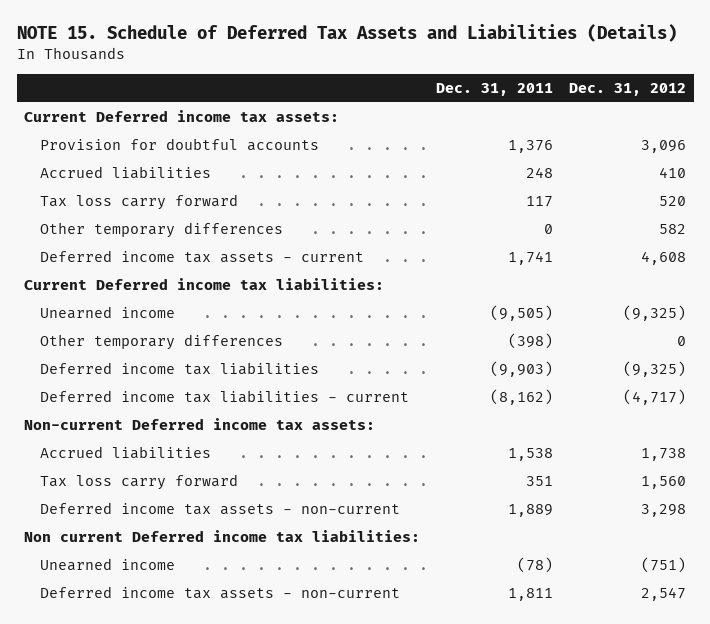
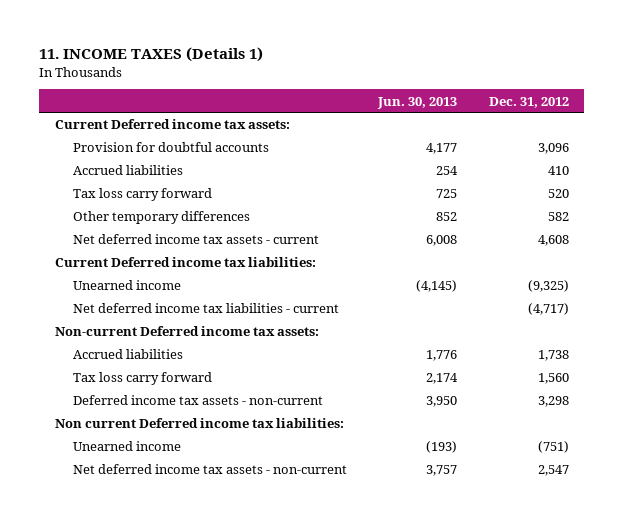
[16,24,677,43] NOTE 15. Schedule of Deferred Tax Assets and Liabilities (Details) -> [39,47,264,63] 11. INCOME TAXES (Details 1)
[436,82,554,96] Dec. 31, 2011 -> none
none -> [377,96,458,109] Jun. 30, 2013
[40,250,365,264] Deferred income tax assets - current -> [73,234,320,245] Net deferred income tax assets - current
[40,334,284,351] Other temporary differences -> none
[40,362,320,376] Deferred income tax liabilities -> none
[40,390,410,404] Deferred income tax liabilities - current -> [73,303,340,314] Net deferred income tax liabilities - current
[40,586,401,600] Deferred income tax assets - non-current -> [73,464,348,475] Net deferred income tax assets - non-current

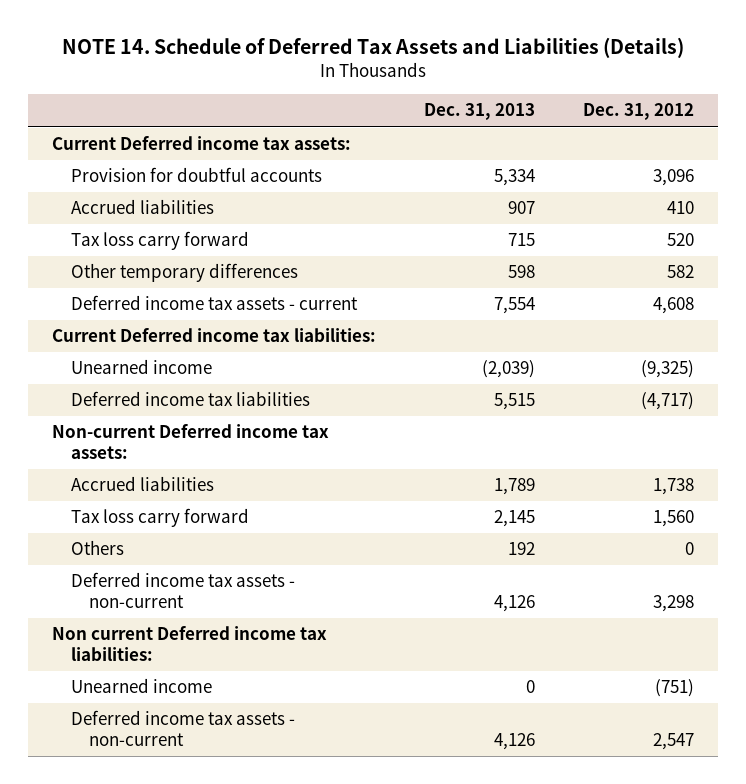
[39,47,264,63] 11. INCOME TAXES (Details 1) -> [62,37,685,59] NOTE 14. Schedule of Deferred Tax Assets and Liabilities (Details)
[377,96,458,109] Jun. 30, 2013 -> none
none -> [424,103,536,121] Dec. 31, 2013
[73,234,320,245] Net deferred income tax assets - current -> [70,295,358,311] Deferred income tax assets - current
[73,303,340,314] Net deferred income tax liabilities - current -> [70,391,310,407] Deferred income tax liabilities
none -> [70,540,124,556] Others
[73,464,348,475] Net deferred income tax assets - non-current -> [70,710,295,747] Deferred income tax assets - non-current

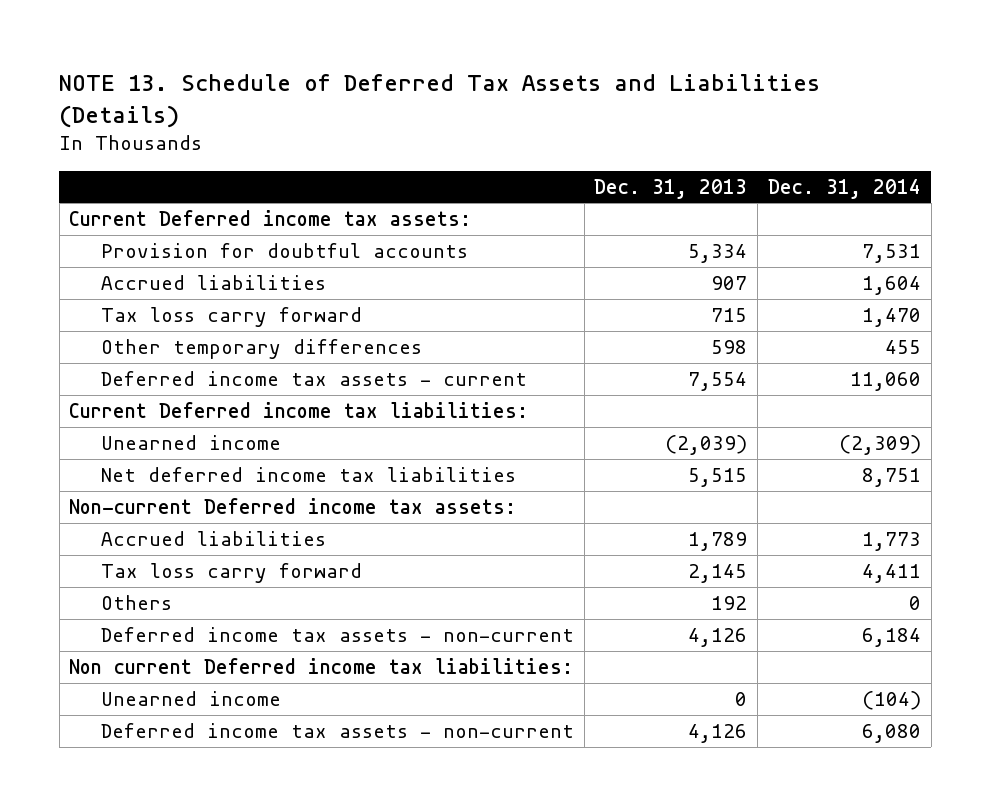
[62,37,685,59] NOTE 14. Schedule of Deferred Tax Assets and Liabilities (Details) -> [59,73,821,128] NOTE 13. Schedule of Deferred Tax Assets and Liabilities (Details)
[583,103,695,121] Dec. 31, 2012 -> none
none -> [768,178,922,199] Dec. 31, 2014
[70,391,310,407] Deferred income tax liabilities -> [100,466,516,482] Net deferred income tax liabilities

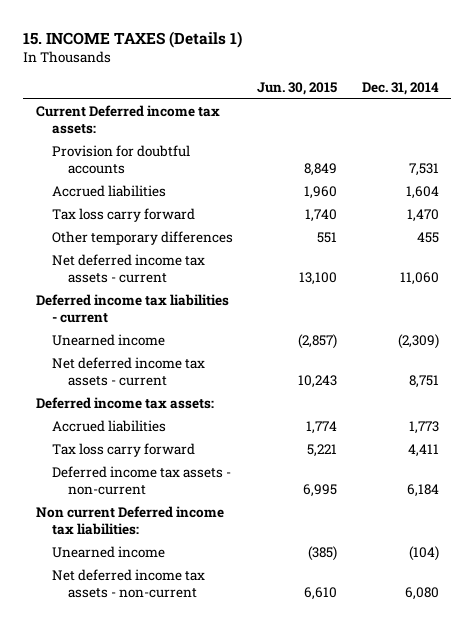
[59,73,821,128] NOTE 13. Schedule of Deferred Tax Assets and Liabilities (Details) -> [23,31,243,49] 15. INCOME TAXES (Details 1)
[594,178,748,199] Dec. 31, 2013 -> none
none -> [257,82,338,96] Jun. 30, 2015
[100,370,527,386] Deferred income tax assets - current -> [51,254,205,284] Net deferred income tax assets - current
[69,401,529,418] Current Deferred income tax liabilities: -> [35,294,229,324] Deferred income tax liabilities - current
[100,466,516,482] Net deferred income tax liabilities -> [51,357,205,387] Net deferred income tax assets - current
[69,497,517,514] Non-current Deferred income tax assets: -> [35,397,214,410] Deferred income tax assets:
[100,594,172,610] Others -> none
[100,722,574,738] Deferred income tax assets - non-current -> [51,569,205,599] Net deferred income tax assets - non-current

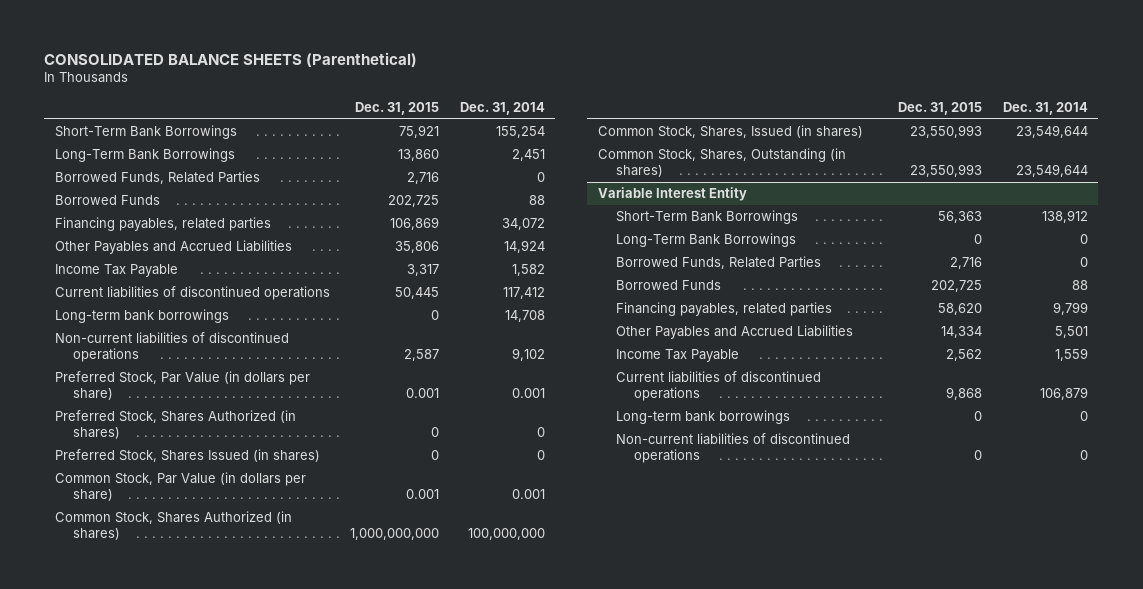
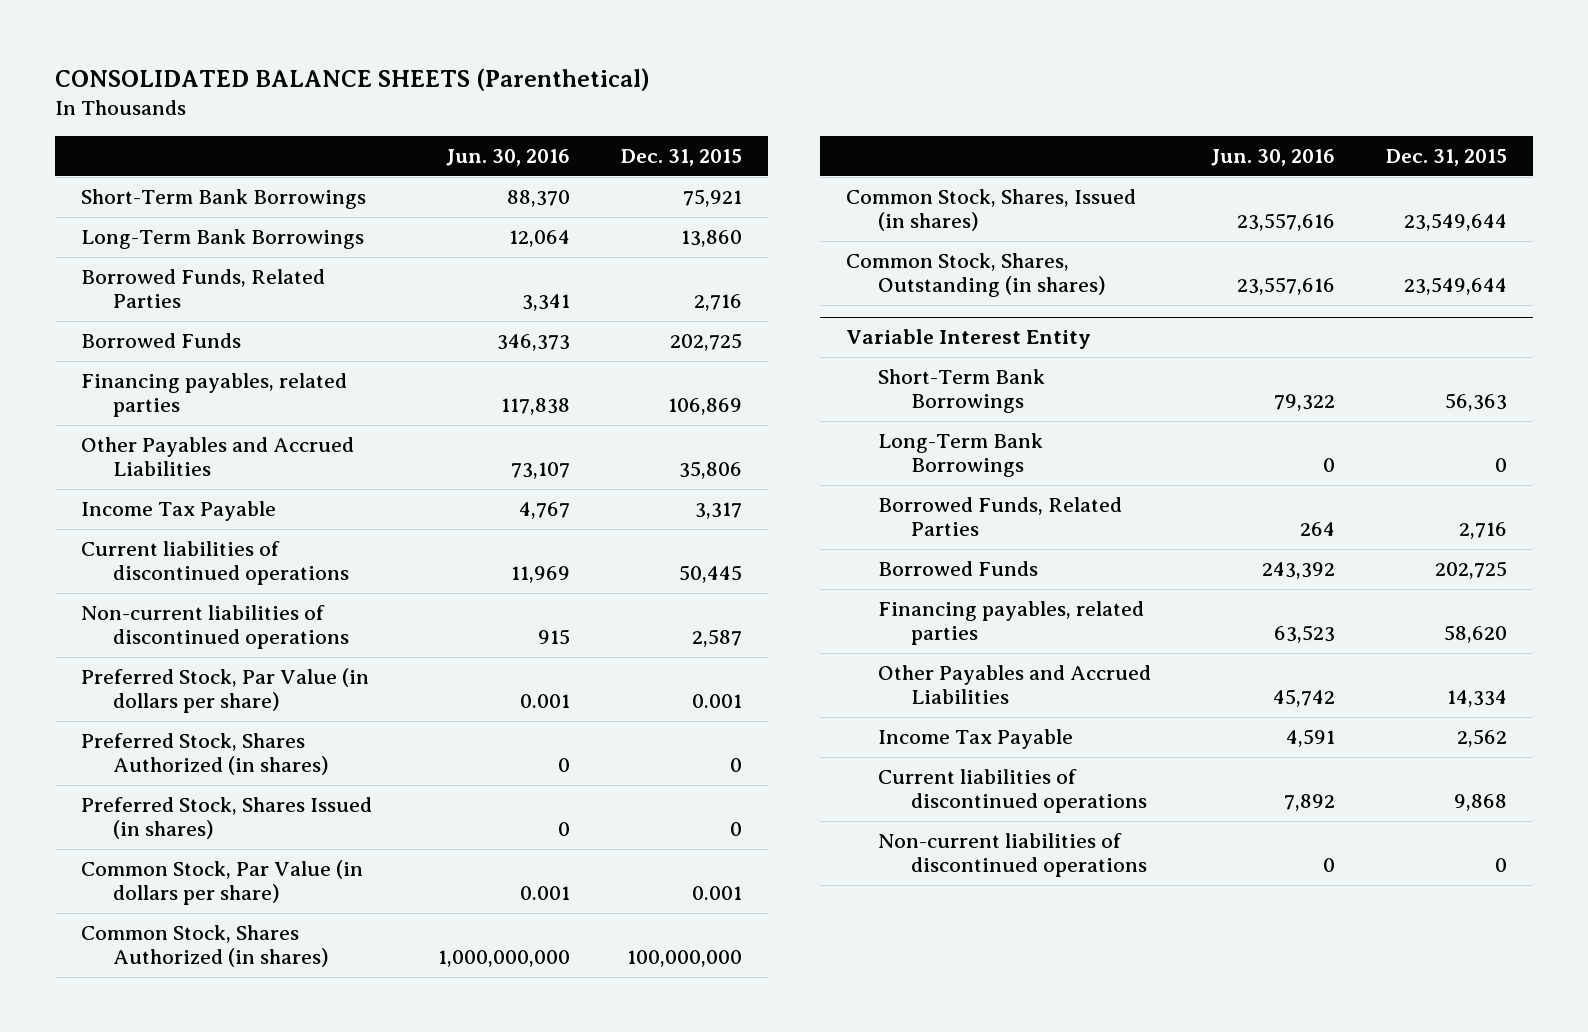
[459,101,545,115] Dec. 31, 2014 -> none
none -> [445,149,570,167] Jun. 30, 2016
[54,309,229,324] Long-term bank borrowings -> none
[350,528,440,541] 1,000,000,000 -> [627,950,743,968] 100,000,000
[910,125,983,139] 23,550,993 -> [1404,213,1508,232] 23,549,644
[910,164,983,178] 23,550,993 -> [1404,277,1508,296] 23,549,644
[615,410,790,425] Long-term bank borrowings -> none

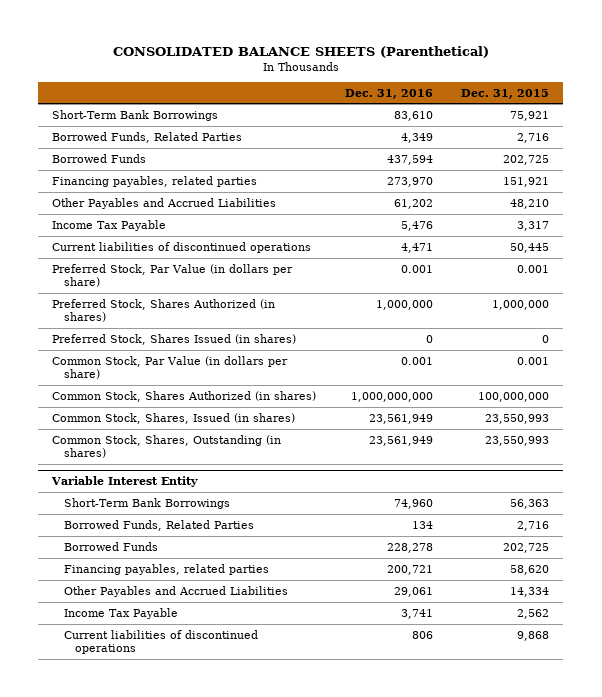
[445,149,570,167] Jun. 30, 2016 -> none
none -> [344,88,433,99] Dec. 31, 2016
[80,229,364,250] Long-Term Bank Borrowings -> none
[668,398,743,416] 106,869 -> [503,176,550,187] 151,921
[679,461,743,480] 35,806 -> [510,198,550,209] 48,210
[80,605,350,650] Non-current liabilities of discontinued operations -> none
[730,758,743,773] 0 -> [492,299,550,310] 1,000,000
[1404,213,1508,232] 23,549,644 -> [485,413,550,424] 23,550,993
[1404,277,1508,296] 23,549,644 -> [485,435,550,446] 23,550,993
[878,433,1044,478] Long-Term Bank Borrowings -> none
[878,833,1147,878] Non-current liabilities of discontinued operations -> none

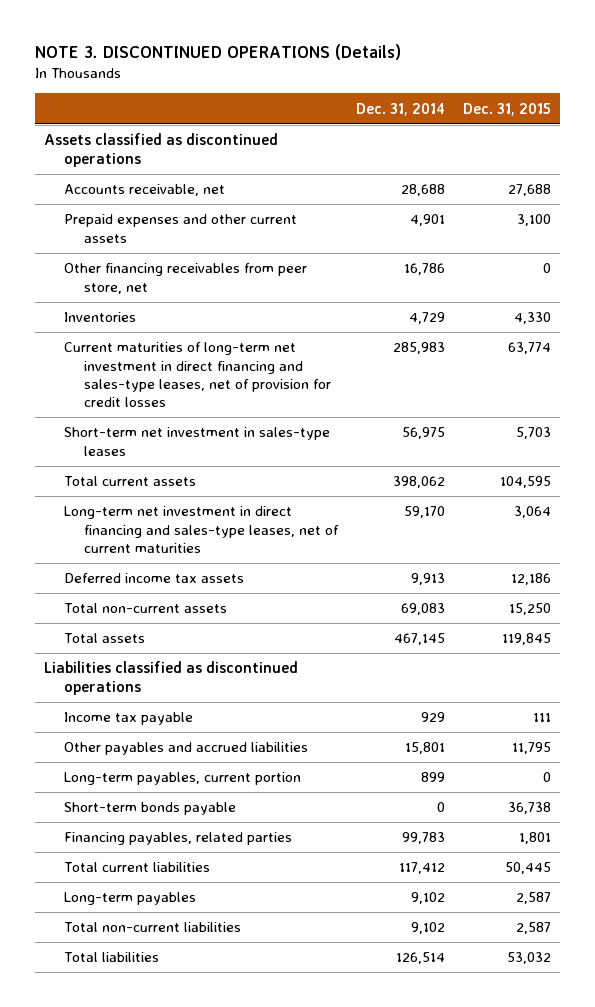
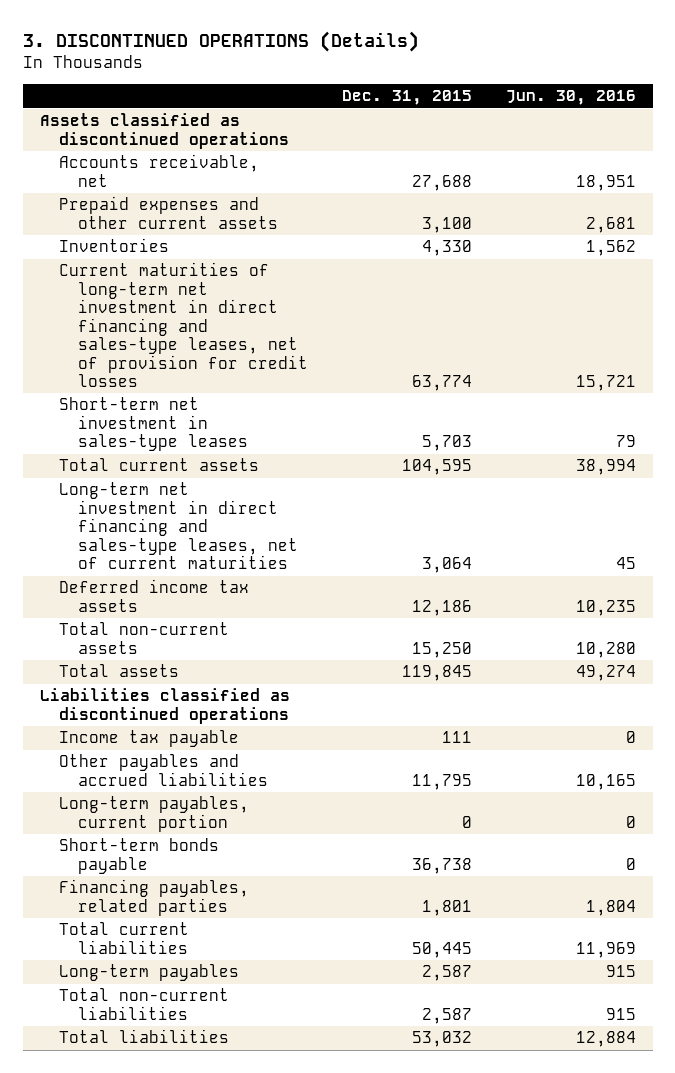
[34,44,401,61] NOTE 3. DISCONTINUED OPERATIONS (Details) -> [22,30,419,52] 3. DISCONTINUED OPERATIONS (Details)
[355,102,445,116] Dec. 31, 2014 -> none
none -> [505,90,636,106] Jun. 30, 2016
[63,263,307,294] Other financing receivables from peer store, net -> none

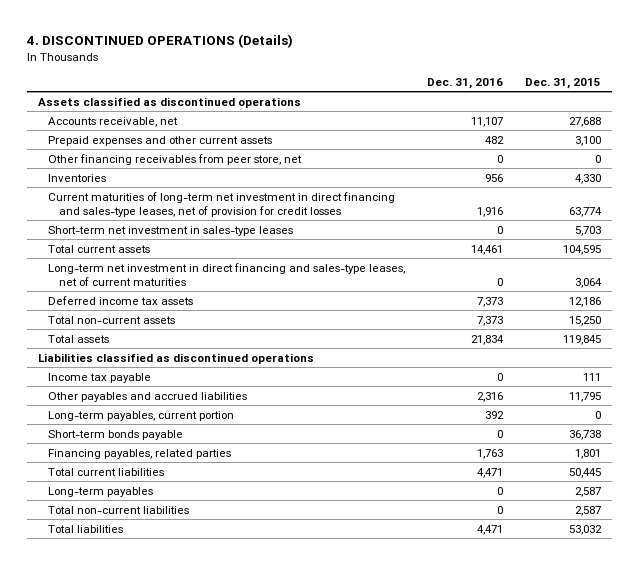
[22,30,419,52] 3. DISCONTINUED OPERATIONS (Details) -> [25,33,293,48] 4. DISCONTINUED OPERATIONS (Details)
[505,90,636,106] Jun. 30, 2016 -> none
none -> [427,77,504,89] Dec. 31, 2016
none -> [48,153,303,165] Other financing receivables from peer store, net

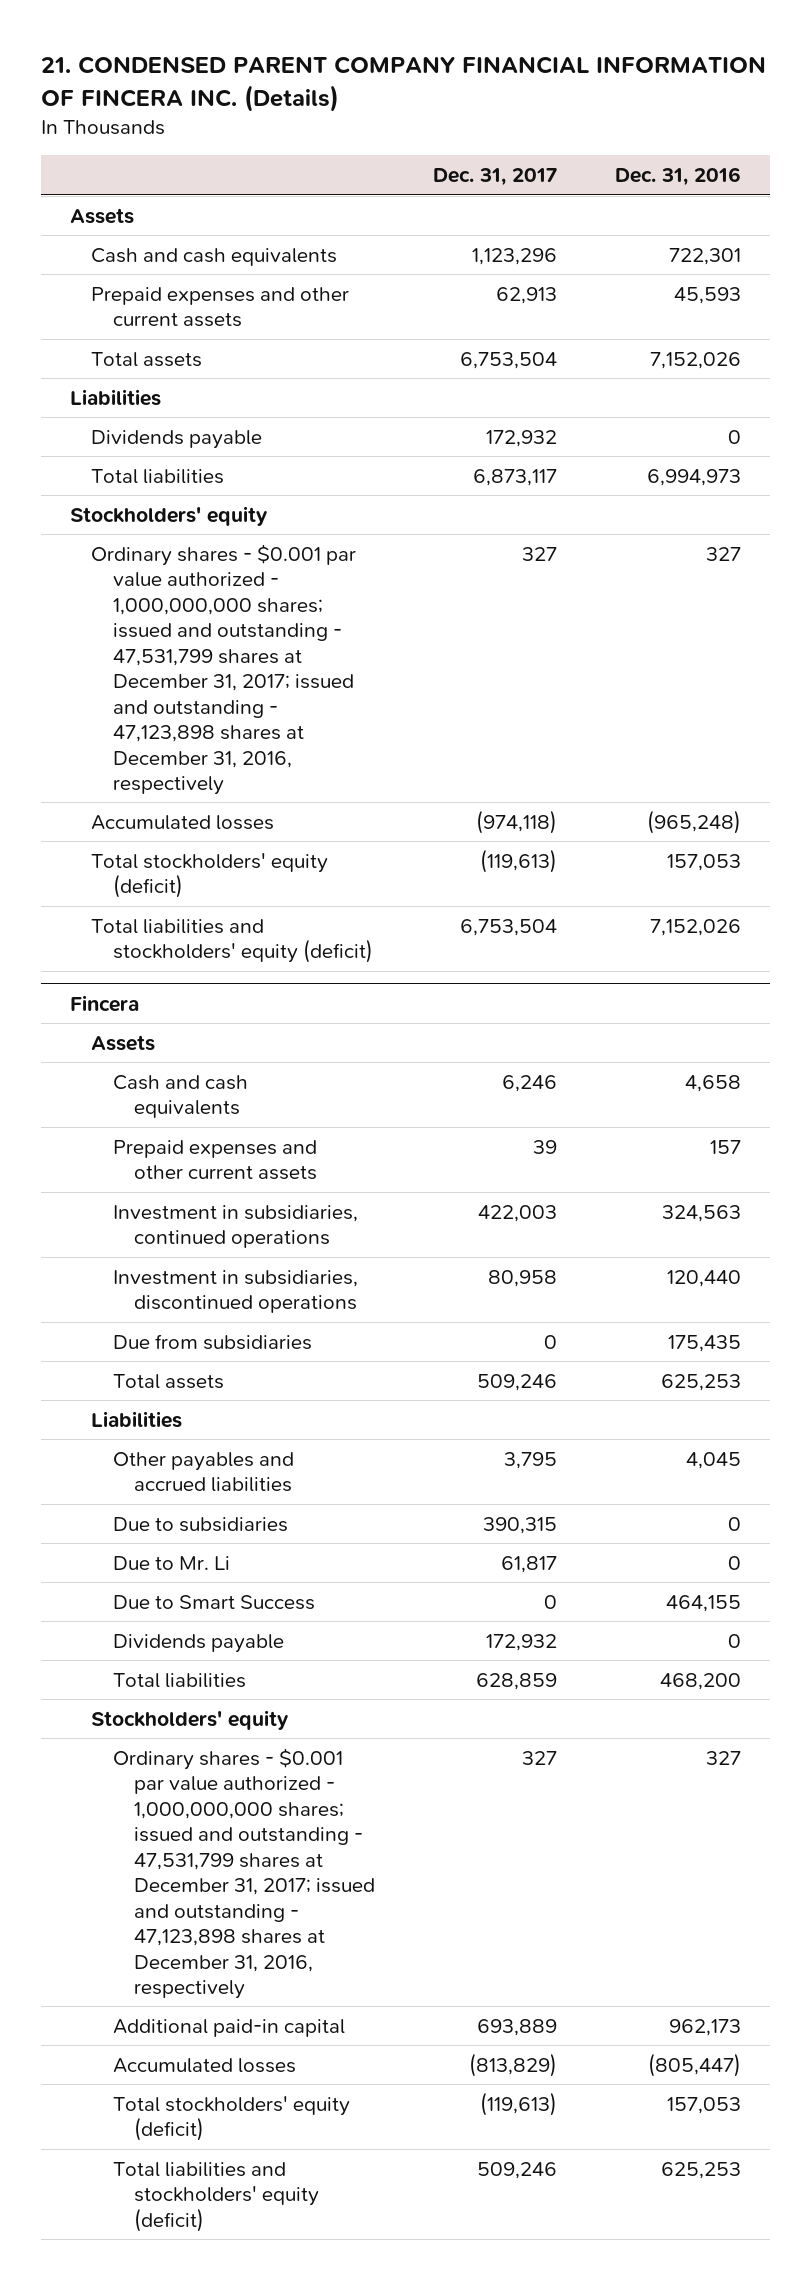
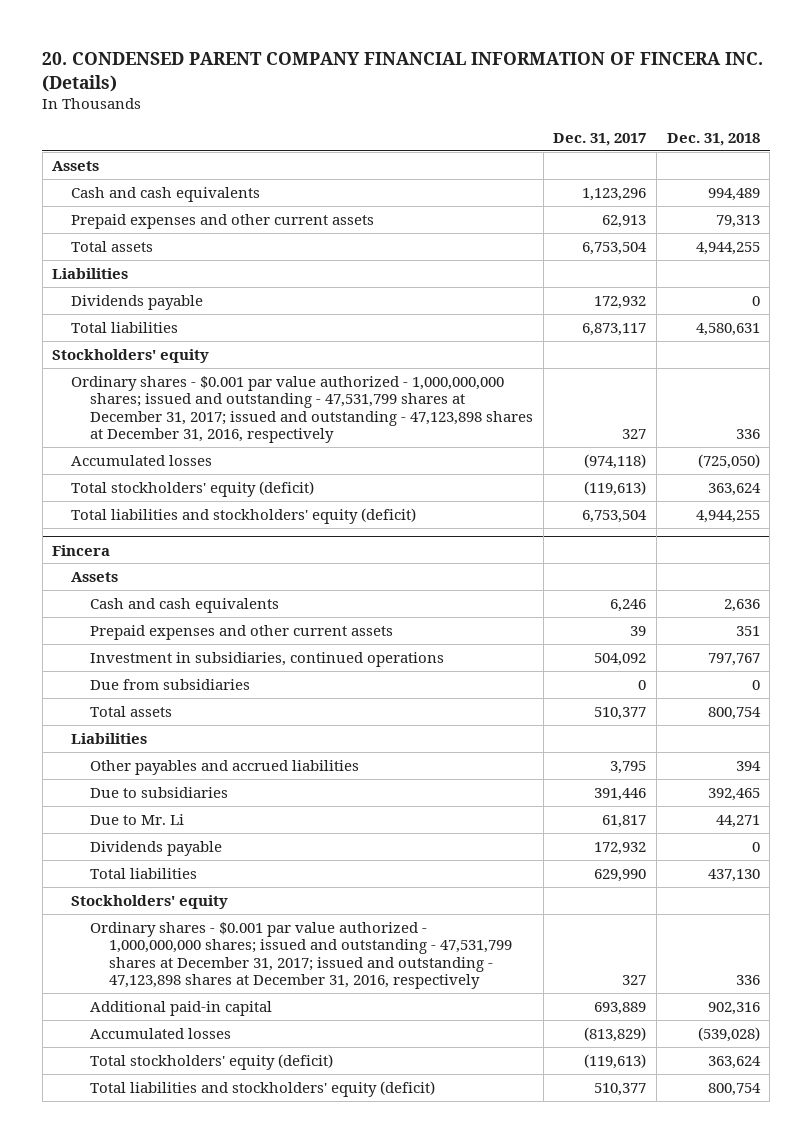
[40,56,766,113] 21. CONDENSED PARENT COMPANY FINANCIAL INFORMATION OF FINCERA INC. (Details) -> [42,52,764,92] 20. CONDENSED PARENT COMPANY FINANCIAL INFORMATION OF FINCERA INC. (Details)
[614,167,741,187] Dec. 31, 2016 -> none
none -> [666,133,760,147] Dec. 31, 2018
[112,1269,358,1314] Investment in subsidiaries, discontinued operations -> none
[477,1204,557,1222] 422,003 -> [594,652,647,666] 504,092
[476,1373,557,1391] 509,246 -> [594,706,647,720] 510,377
[482,1516,557,1534] 390,315 -> [594,787,647,801] 391,446
[112,1594,315,1610] Due to Smart Success -> none
[475,1672,557,1690] 628,859 -> [594,868,647,882] 629,990
[476,2161,557,2179] 509,246 -> [594,1082,647,1096] 510,377

